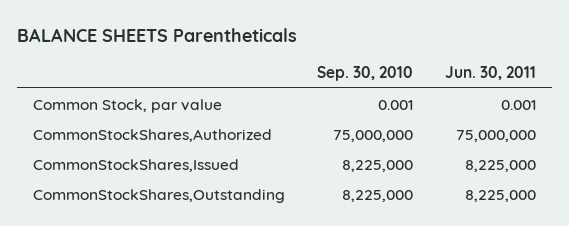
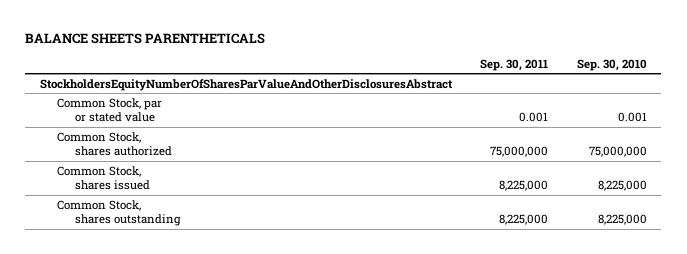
[17,27,298,42] BALANCE SHEETS Parentheticals -> [25,32,266,44] BALANCE SHEETS PARENTHETICALS
[444,65,536,80] Jun. 30, 2011 -> none
none -> [480,58,549,71] Sep. 30, 2011
none -> [39,78,453,91] StockholdersEquityNumberOfSharesParValueAndOtherDisclosuresAbstract
[33,98,223,113] Common Stock, par value -> [57,97,163,122] Common Stock, par or stated value
[33,128,273,142] CommonStockShares,Authorized -> [57,131,173,156] Common Stock, shares authorized
[33,158,240,172] CommonStockShares,Issued -> [57,165,151,190] Common Stock, shares issued
[33,188,286,203] CommonStockShares,Outstanding -> [57,199,182,226] Common Stock, shares outstanding

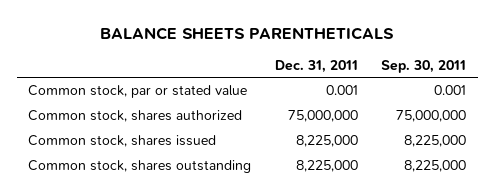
[577,58,648,71] Sep. 30, 2010 -> none
none -> [274,60,358,74] Dec. 31, 2011
[39,78,453,91] StockholdersEquityNumberOfSharesParValueAndOtherDisclosuresAbstract -> none
[57,97,163,122] Common Stock, par or stated value -> [28,85,248,99] Common stock, par or stated value
[57,131,173,156] Common Stock, shares authorized -> [28,110,243,123] Common stock, shares authorized
[57,165,151,190] Common Stock, shares issued -> [28,135,217,148] Common stock, shares issued
[57,199,182,226] Common Stock, shares outstanding -> [28,160,252,174] Common stock, shares outstanding

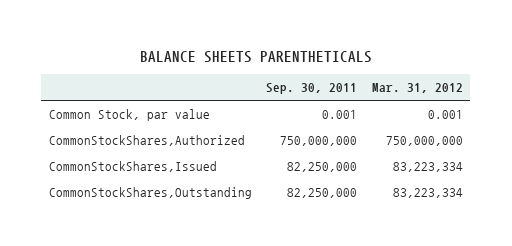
[274,60,358,74] Dec. 31, 2011 -> none
none -> [372,83,464,94] Mar. 31, 2012
[28,85,248,99] Common stock, par or stated value -> [48,109,210,122] Common Stock, par value
[28,110,243,123] Common stock, shares authorized -> [48,135,245,147] CommonStockShares,Authorized
[395,110,466,123] 75,000,000 -> [280,136,358,147] 750,000,000
[28,135,217,148] Common stock, shares issued -> [48,161,217,173] CommonStockShares,Issued
[403,135,466,148] 8,225,000 -> [287,162,358,173] 82,250,000
[28,160,252,174] Common stock, shares outstanding -> [48,187,252,200] CommonStockShares,Outstanding
[403,160,466,173] 8,225,000 -> [287,188,358,199] 82,250,000

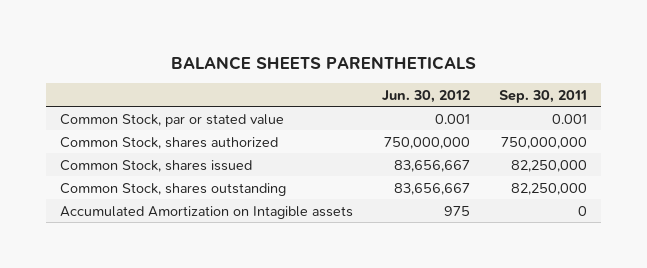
[372,83,464,94] Mar. 31, 2012 -> none
none -> [382,89,471,103] Jun. 30, 2012
[48,109,210,122] Common Stock, par value -> [60,113,285,127] Common Stock, par or stated value
[48,135,245,147] CommonStockShares,Authorized -> [60,136,279,149] Common Stock, shares authorized
[48,161,217,173] CommonStockShares,Issued -> [60,159,253,172] Common Stock, shares issued
[48,187,252,200] CommonStockShares,Outstanding -> [60,182,287,196] Common Stock, shares outstanding
none -> [60,205,354,219] Accumulated Amortization on Intagible assets

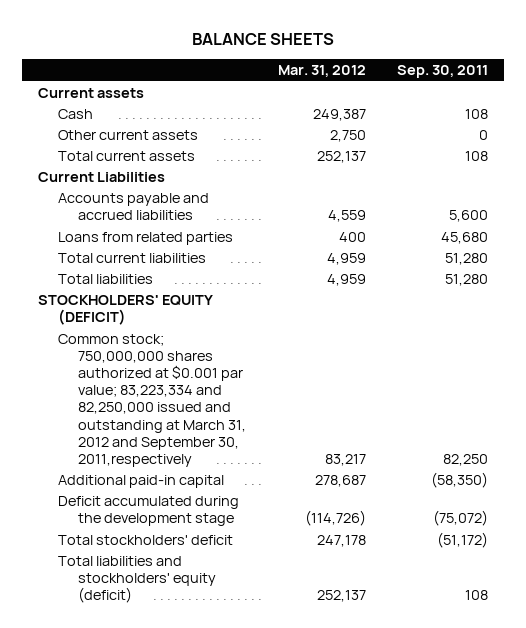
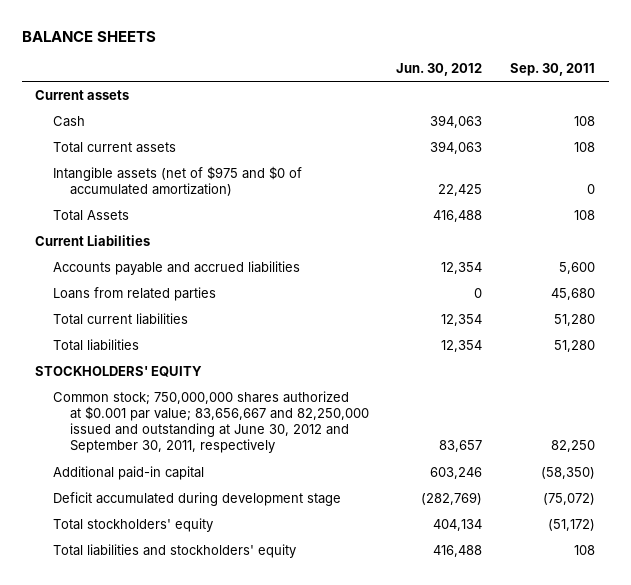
[277,65,366,78] Mar. 31, 2012 -> none
none -> [396,63,483,77] Jun. 30, 2012
[58,130,199,141] Other current assets -> none
none -> [52,165,302,197] Intangible assets (net of $975 and $0 of accumulated amortization)
none -> [52,209,129,221] Total Assets
[37,295,213,326] STOCKHOLDERS' EQUITY (DEFICIT) -> [35,365,203,377] STOCKHOLDERS' EQUITY
[58,334,247,467] Common stock; 750,000,000 shares authorized at $0.001 par value; 83,223,334 and 82,250,000 issued and outstanding at March 31, 2012 and September 30, 2011,respectively -> [52,390,369,454] Common stock; 750,000,000 shares authorized at $0.001 par value; 83,656,667 and 82,250,000 issued and outstanding at June 30, 2012 and September 30, 2011, respectively
[58,496,240,527] Deficit accumulated during the development stage -> [52,491,341,506] Deficit accumulated during development stage
[58,535,234,546] Total stockholders' deficit -> [52,517,213,532] Total stockholders' equity
[58,556,217,604] Total liabilities and stockholders' equity (deficit) -> [52,543,296,558] Total liabilities and stockholders' equity

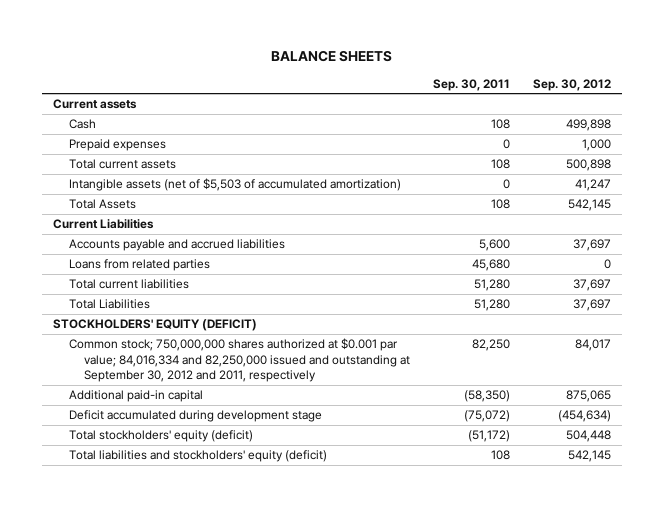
[396,63,483,77] Jun. 30, 2012 -> none
none -> [532,78,611,91] Sep. 30, 2012
none -> [68,139,166,152] Prepaid expenses
[52,165,302,197] Intangible assets (net of $975 and $0 of accumulated amortization) -> [68,178,401,192] Intangible assets (net of $5,503 of accumulated amortization)
[52,338,139,351] Total liabilities -> [68,299,150,310] Total Liabilities
[35,365,203,377] STOCKHOLDERS' EQUITY -> [53,319,258,332] STOCKHOLDERS' EQUITY (DEFICIT)
[52,390,369,454] Common stock; 750,000,000 shares authorized at $0.001 par value; 83,656,667 and 82,250,000 issued and outstanding at June 30, 2012 and September 30, 2011, respectively -> [68,338,411,382] Common stock; 750,000,000 shares authorized at $0.001 par value; 84,016,334 and 82,250,000 issued and outstanding at September 30, 2012 and 2011, respectively
[52,517,213,532] Total stockholders' equity -> [68,430,253,443] Total stockholders' equity (deficit)
[52,543,296,558] Total liabilities and stockholders' equity -> [68,450,327,463] Total liabilities and stockholders' equity (deficit)

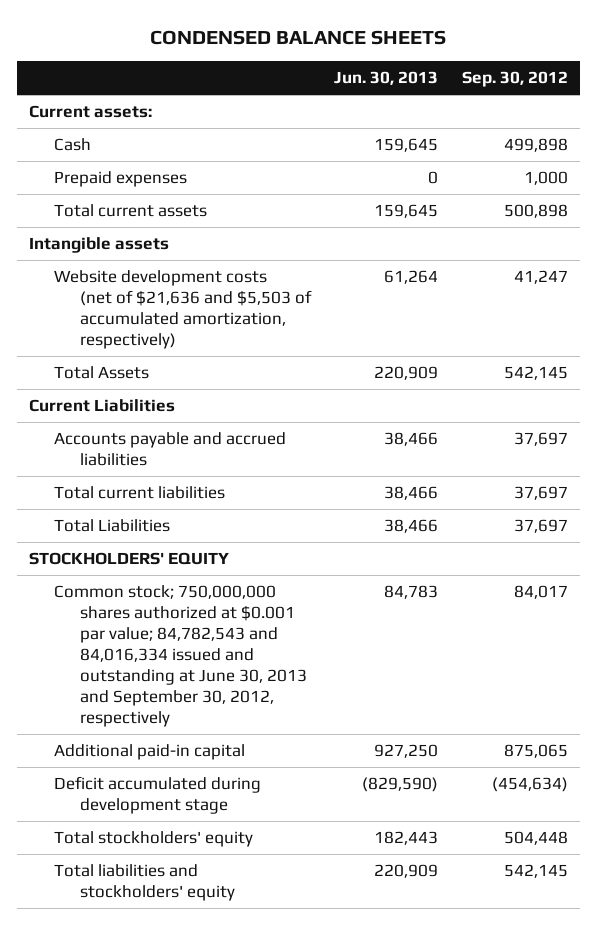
[271,49,393,62] BALANCE SHEETS -> [150,30,447,46] CONDENSED BALANCE SHEETS
[433,78,511,91] Sep. 30, 2011 -> none
none -> [334,71,439,86] Jun. 30, 2013
[53,99,138,110] Current assets -> [28,105,152,119] Current assets:
none -> [28,237,169,254] Intangible assets
[68,178,401,192] Intangible assets (net of $5,503 of accumulated amortization) -> [54,270,312,350] Website development costs (net of $21,636 and $5,503 of accumulated amortization, respectively)
[68,259,210,272] Loans from related parties -> none
[53,319,258,332] STOCKHOLDERS' EQUITY (DEFICIT) -> [28,552,229,566] STOCKHOLDERS' EQUITY
[68,338,411,382] Common stock; 750,000,000 shares authorized at $0.001 par value; 84,016,334 and 82,250,000 issued and outstanding at September 30, 2012 and 2011, respectively -> [54,585,307,727] Common stock; 750,000,000 shares authorized at $0.001 par value; 84,782,543 and 84,016,334 issued and outstanding at June 30, 2013 and September 30, 2012, respectively
[68,430,253,443] Total stockholders' equity (deficit) -> [54,831,254,848] Total stockholders' equity
[68,450,327,463] Total liabilities and stockholders' equity (deficit) -> [54,864,235,902] Total liabilities and stockholders' equity

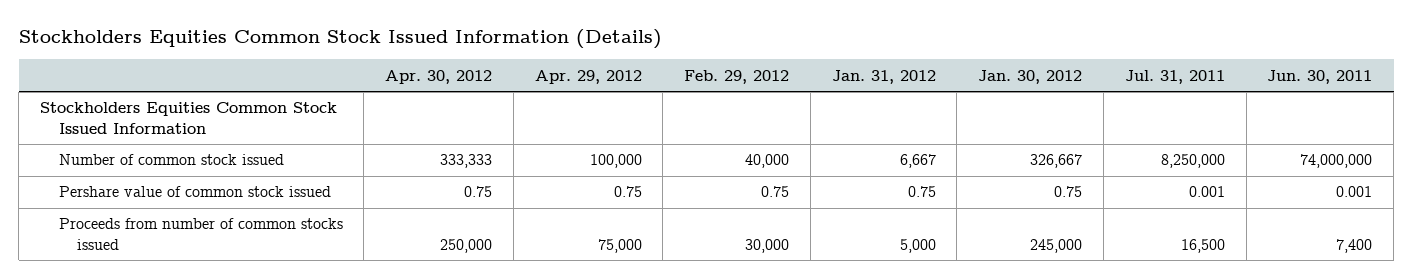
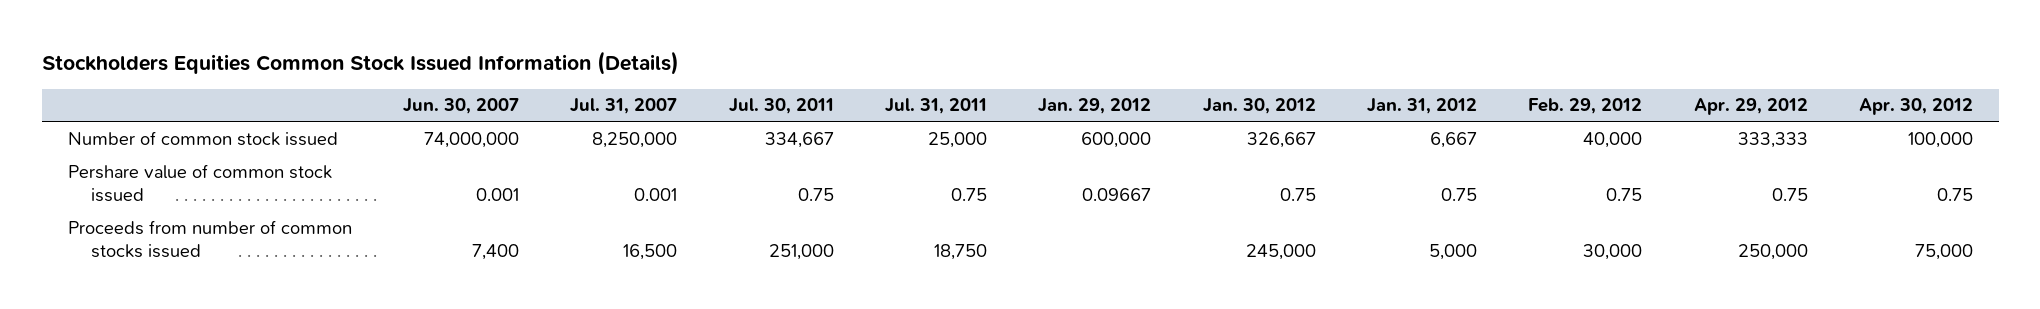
[1267,69,1373,84] Jun. 30, 2011 -> none
none -> [402,98,519,115] Jun. 30, 2007
none -> [570,98,678,115] Jul. 31, 2007
none -> [728,98,834,115] Jul. 30, 2011
none -> [1038,98,1152,115] Jan. 29, 2012
[39,102,337,134] Stockholders Equities Common Stock Issued Information -> none
[440,154,493,169] 333,333 -> [1907,131,1973,148] 100,000
[589,154,642,169] 100,000 -> [1737,131,1808,148] 333,333
[1160,154,1225,169] 8,250,000 -> [927,131,987,148] 25,000
[1188,186,1225,198] 0.001 -> [950,188,987,202] 0.75
[440,238,493,253] 250,000 -> [1914,244,1973,261] 75,000
[597,238,642,253] 75,000 -> [1737,244,1808,261] 250,000
[1180,238,1225,253] 16,500 -> [933,244,987,261] 18,750

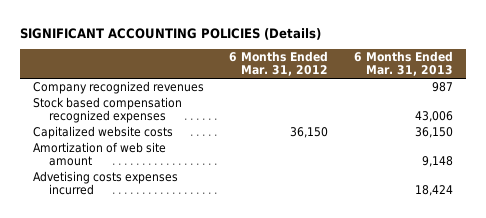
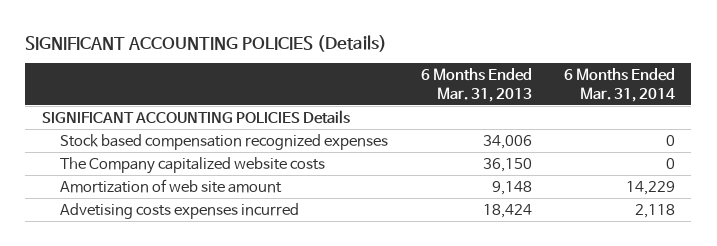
[229,51,329,77] 6 Months Ended Mar. 31, 2012 -> none
none -> [564,68,676,102] 6 Months Ended Mar. 31, 2014
[32,81,204,95] Company recognized revenues -> none
none -> [41,110,350,125] SIGNIFICANT ACCOUNTING POLICIES Details
[414,111,453,123] 43,006 -> [482,135,532,150] 34,006
[32,126,173,140] Capitalized website costs -> [60,157,326,175] The Company capitalized website costs

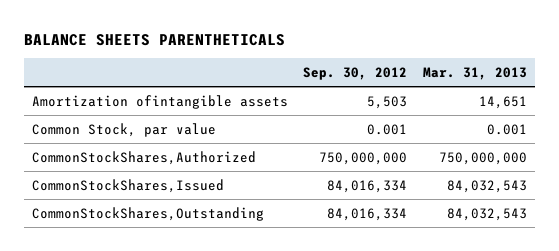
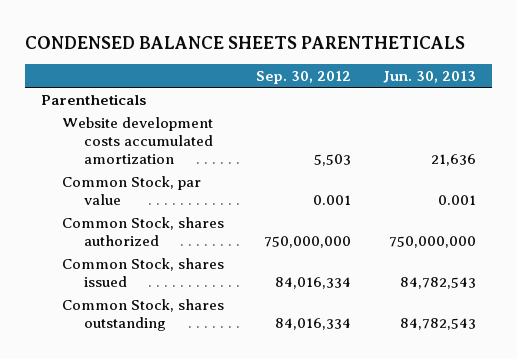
[23,33,285,46] BALANCE SHEETS PARENTHETICALS -> [25,35,466,49] CONDENSED BALANCE SHEETS PARENTHETICALS
[422,67,527,81] Mar. 31, 2013 -> none
none -> [383,70,477,83] Jun. 30, 2013
none -> [41,93,147,105] Parentheticals
[31,94,288,109] Amortization ofintangible assets -> [62,116,214,165] Website development costs accumulated amortization
[31,150,256,165] CommonStockShares,Authorized -> [62,216,225,246] Common Stock, shares authorized
[31,178,224,193] CommonStockShares,Issued -> [62,257,225,287] Common Stock, shares issued
[31,206,264,221] CommonStockShares,Outstanding -> [62,298,225,331] Common Stock, shares outstanding

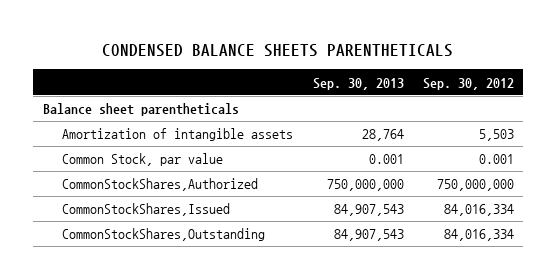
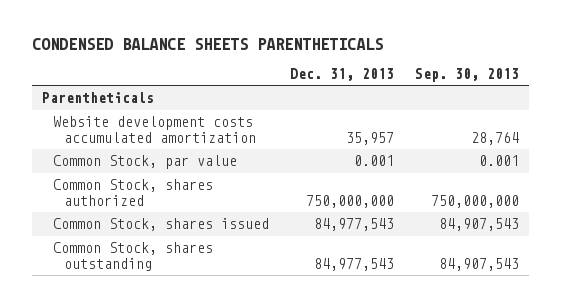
[422,77,514,90] Sep. 30, 2012 -> none
none -> [289,67,394,81] Dec. 31, 2013
[42,103,239,117] Balance sheet parentheticals -> none
none -> [42,92,155,104] Parentheticals
[62,128,294,142] Amortization of intangible assets -> [53,116,257,143] Website development costs accumulated amortization
[62,178,259,192] CommonStockShares,Authorized -> [53,179,214,206] Common Stock, shares authorized
[62,203,231,217] CommonStockShares,Issued -> [53,218,270,232] Common Stock, shares issued
[62,228,266,242] CommonStockShares,Outstanding -> [53,242,214,271] Common Stock, shares outstanding

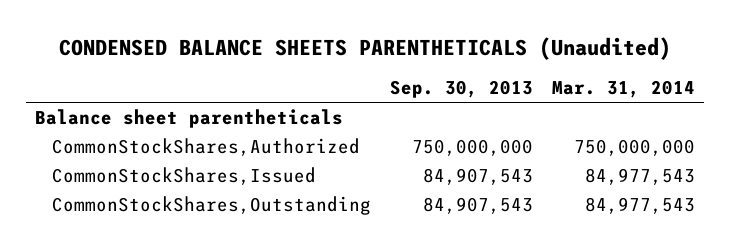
[31,37,383,50] CONDENSED BALANCE SHEETS PARENTHETICALS -> [58,36,671,60] CONDENSED BALANCE SHEETS PARENTHETICALS (Unaudited)
[289,67,394,81] Dec. 31, 2013 -> none
none -> [551,80,695,99] Mar. 31, 2014
[42,92,155,104] Parentheticals -> none
[53,116,257,143] Website development costs accumulated amortization -> none
[53,155,238,170] Common Stock, par value -> none
none -> [35,108,344,128] Balance sheet parentheticals
[53,179,214,206] Common Stock, shares authorized -> [52,137,361,156] CommonStockShares,Authorized
[53,218,270,232] Common Stock, shares issued -> [52,166,317,185] CommonStockShares,Issued
[53,242,214,271] Common Stock, shares outstanding -> [52,195,372,215] CommonStockShares,Outstanding

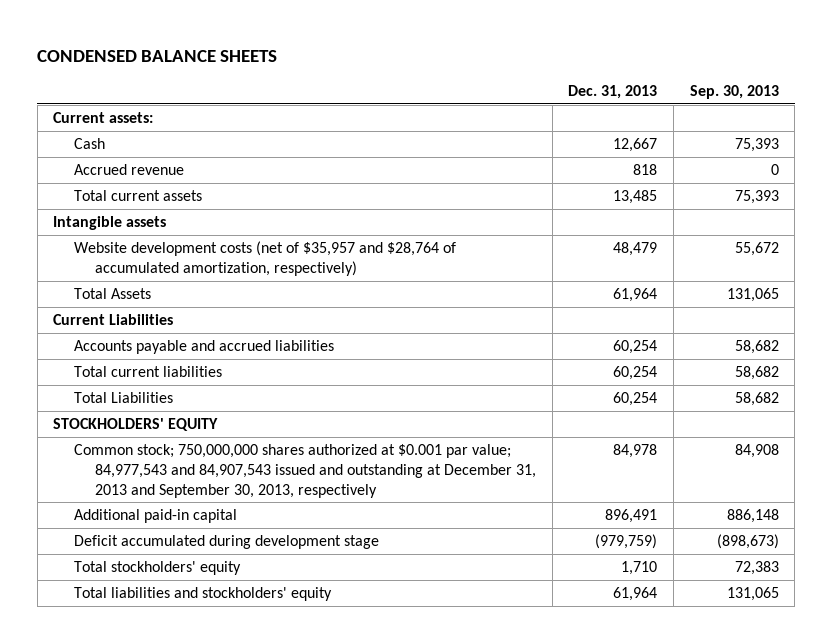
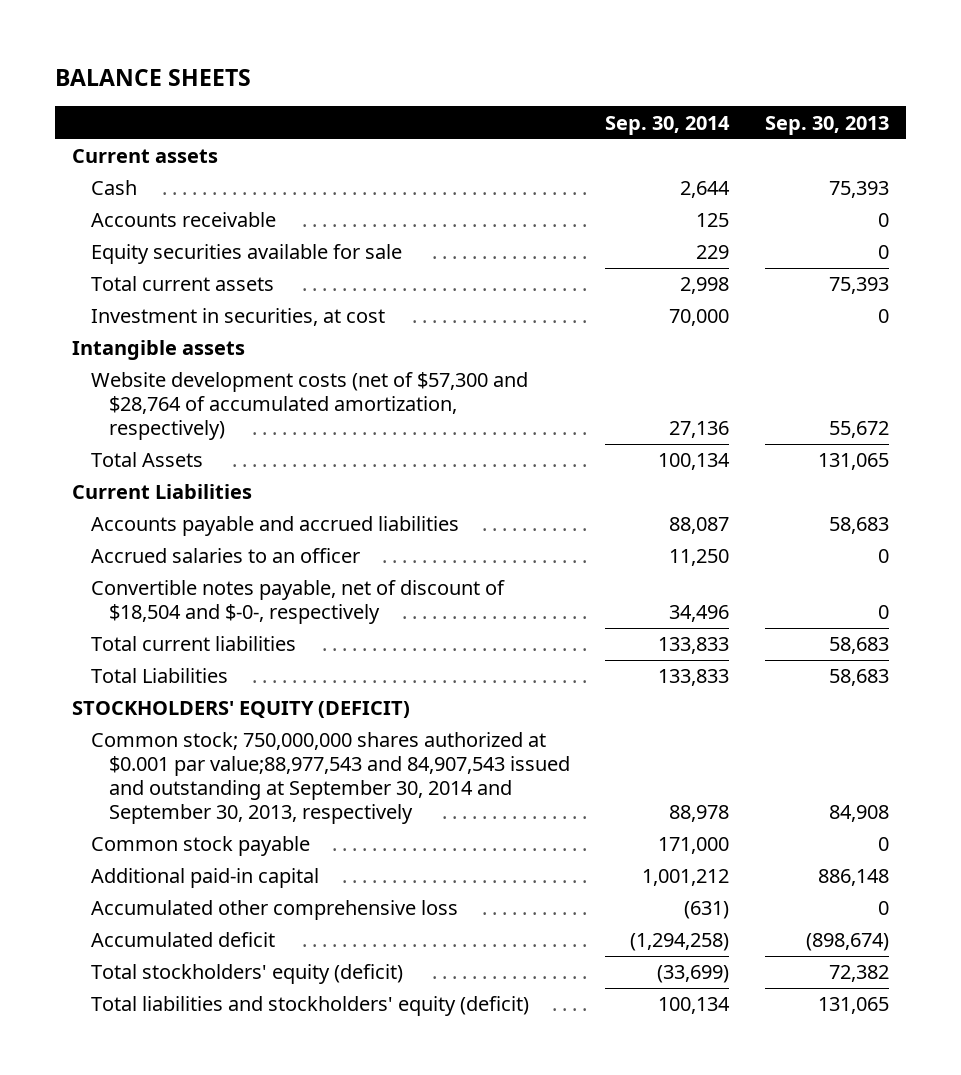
[37,49,278,62] CONDENSED BALANCE SHEETS -> [54,69,251,87] BALANCE SHEETS
[568,85,658,100] Dec. 31, 2013 -> none
none -> [605,115,731,135] Sep. 30, 2014
[53,112,154,124] Current assets: -> [72,149,219,164] Current assets
[74,164,185,176] Accrued revenue -> [90,212,276,228] Accounts receivable
none -> [90,244,402,265] Equity securities available for sale
none -> [90,308,385,327] Investment in securities, at cost
[74,241,457,276] Website development costs (net of $35,957 and $28,764 of accumulated amortization, respectively) -> [90,372,528,441] Website development costs (net of $57,300 and $28,764 of accumulated amortization, respectively)
[734,340,779,355] 58,682 -> [828,517,889,535] 58,683
none -> [90,548,360,564] Accrued salaries to an officer
none -> [90,580,505,625] Convertible notes payable, net of discount of $18,504 and $-0-, respectively
[734,366,779,381] 58,682 -> [828,637,889,655] 58,683
[734,392,779,407] 58,682 -> [828,669,889,687] 58,683
[53,418,219,432] STOCKHOLDERS' EQUITY -> [72,701,411,719] STOCKHOLDERS' EQUITY (DEFICIT)
[74,444,537,498] Common stock; 750,000,000 shares authorized at $0.001 par value; 84,977,543 and 84,907,543 issued and outstanding at December 31, 2013 and September 30, 2013, respectively -> [90,732,570,825] Common stock; 750,000,000 shares authorized at $0.001 par value;88,977,543 and 84,907,543 issued and outstanding at September 30, 2014 and September 30, 2013, respectively
none -> [90,836,310,857] Common stock payable
[74,535,380,550] Deficit accumulated during development stage -> none
none -> [90,900,458,921] Accumulated other comprehensive loss
none -> [90,932,275,948] Accumulated deficit
[74,561,242,576] Total stockholders' equity -> [90,964,403,985] Total stockholders' equity (deficit)
[734,561,779,576] 72,383 -> [828,965,889,983] 72,382
[74,587,333,602] Total liabilities and stockholders' equity -> [90,996,529,1017] Total liabilities and stockholders' equity (deficit)

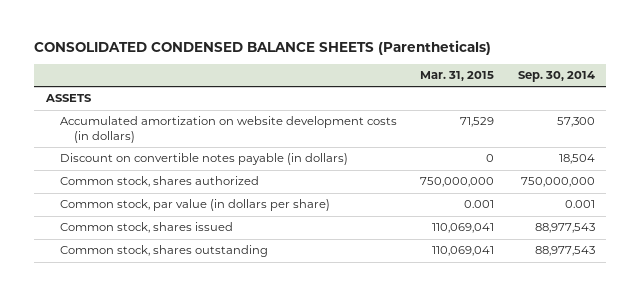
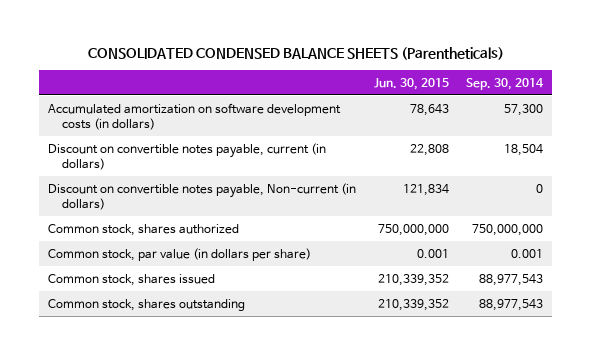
[420,70,495,81] Mar. 31, 2015 -> none
none -> [373,77,449,90] Jun. 30, 2015
[44,94,92,103] ASSETS -> none
[59,116,397,143] Accumulated amortization on website development costs (in dollars) -> [48,102,342,130] Accumulated amortization on software development costs (in dollars)
[59,153,348,166] Discount on convertible notes payable (in dollars) -> [48,142,327,170] Discount on convertible notes payable, current (in dollars)
none -> [48,182,357,210] Discount on convertible notes payable, Non-current (in dollars)

